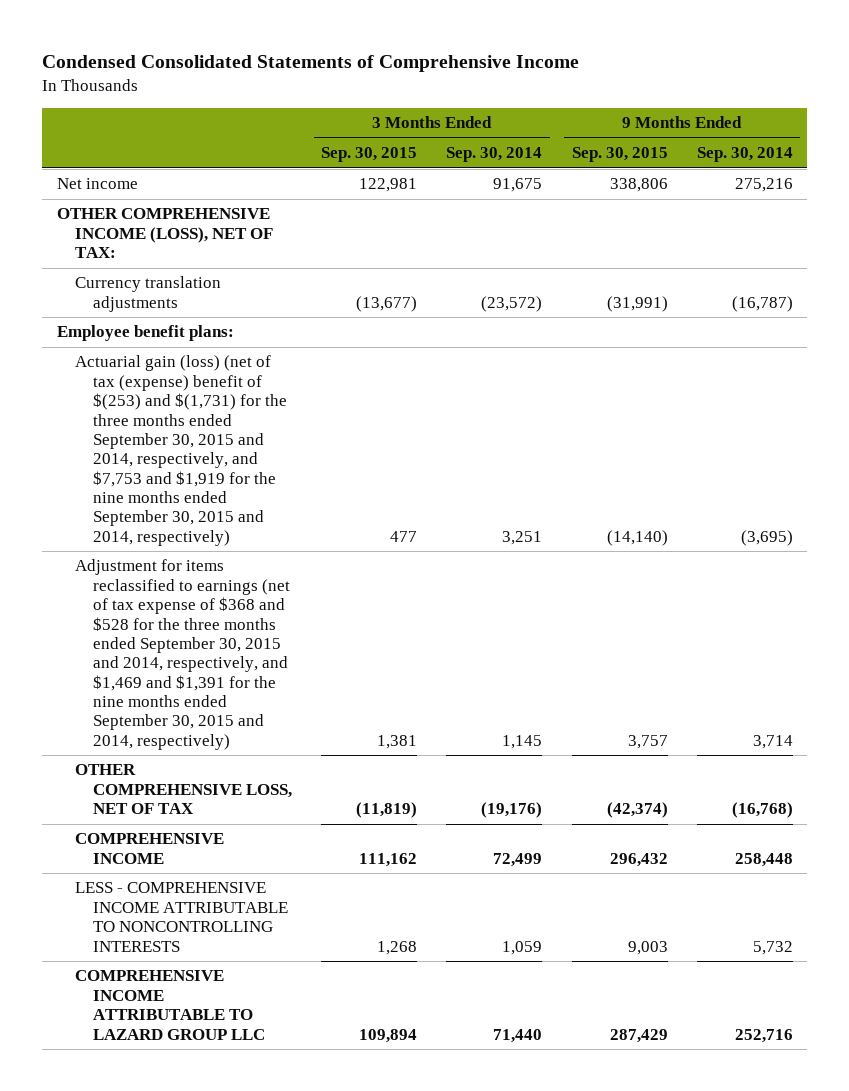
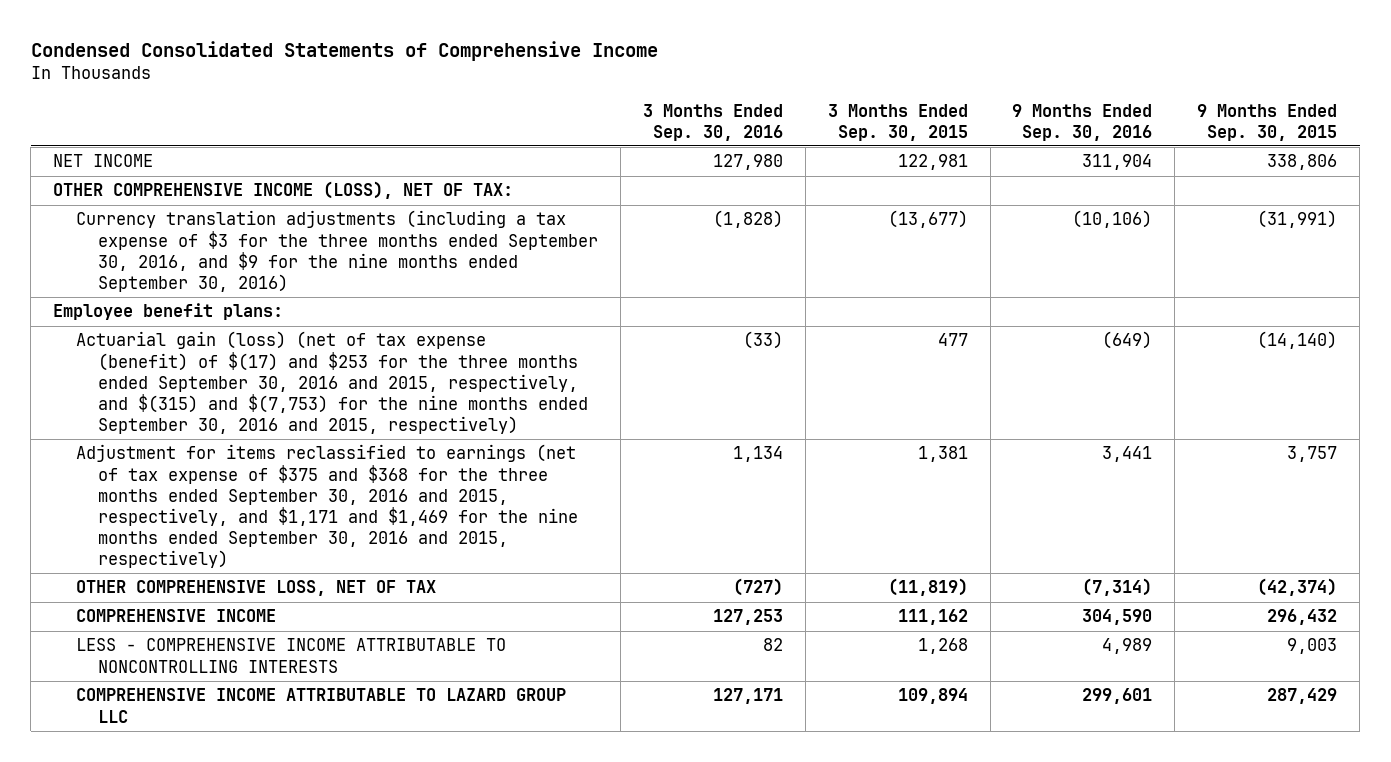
[446,147,543,163] Sep. 30, 2014 -> none
[696,147,793,163] Sep. 30, 2014 -> none
none -> [642,103,783,141] 3 Months Ended Sep. 30, 2016
none -> [1012,103,1153,141] 9 Months Ended Sep. 30, 2016
[56,178,138,190] Net income -> [53,154,154,168] NET INCOME
[74,276,221,312] Currency translation adjustments -> [75,210,598,292] Currency translation adjustments (including a tax expense of $3 for the three months ended September 30, 2016, and $9 for the nine months ended September 30, 2016)
[74,355,288,546] Actuarial gain (loss) (net of tax (expense) benefit of $(253) and $(1,731) for the three months ended September 30, 2015 and 2014, respectively, and $7,753 and $1,919 for the nine months ended September 30, 2015 and 2014, respectively) -> [75,331,588,434] Actuarial gain (loss) (net of tax expense (benefit) of $(17) and $253 for the three months ended September 30, 2016 and 2015, respectively, and $(315) and $(7,753) for the nine months ended September 30, 2016 and 2015, respectively)
[74,559,291,750] Adjustment for items reclassified to earnings (net of tax expense of $368 and $528 for the three months ended September 30, 2015 and 2014, respectively, and $1,469 and $1,391 for the nine months ended September 30, 2015 and 2014, respectively) -> [75,444,578,569] Adjustment for items reclassified to earnings (net of tax expense of $375 and $368 for the three months ended September 30, 2016 and 2015, respectively, and $1,171 and $1,469 for the nine months ended September 30, 2016 and 2015, respectively)

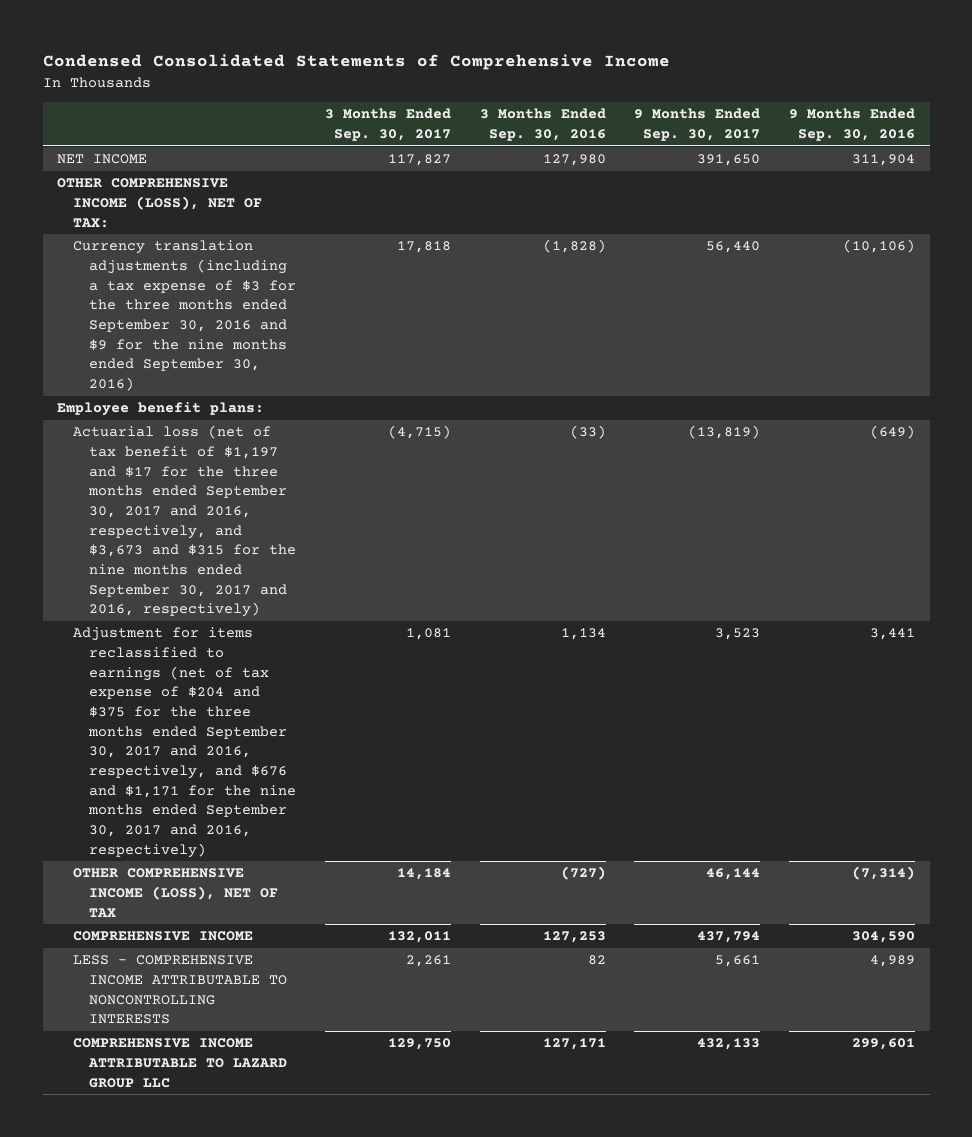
[827,103,968,141] 3 Months Ended Sep. 30, 2015 -> none
[1197,103,1338,141] 9 Months Ended Sep. 30, 2015 -> none
none -> [324,108,451,142] 3 Months Ended Sep. 30, 2017
none -> [634,108,761,142] 9 Months Ended Sep. 30, 2017
[75,210,598,292] Currency translation adjustments (including a tax expense of $3 for the three months ended September 30, 2016, and $9 for the nine months ended September 30, 2016) -> [73,240,297,392] Currency translation adjustments (including a tax expense of $3 for the three months ended September 30, 2016 and $9 for the nine months ended September 30, 2016)
[75,331,588,434] Actuarial gain (loss) (net of tax expense (benefit) of $(17) and $253 for the three months ended September 30, 2016 and 2015, respectively, and $(315) and $(7,753) for the nine months ended September 30, 2016 and 2015, respectively) -> [73,425,297,618] Actuarial loss (net of tax benefit of $1,197 and $17 for the three months ended September 30, 2017 and 2016, respectively, and $3,673 and $315 for the nine months ended September 30, 2017 and 2016, respectively)
[75,444,578,569] Adjustment for items reclassified to earnings (net of tax expense of $375 and $368 for the three months ended September 30, 2016 and 2015, respectively, and $1,171 and $1,469 for the nine months ended September 30, 2016 and 2015, respectively) -> [73,627,297,858] Adjustment for items reclassified to earnings (net of tax expense of $204 and $375 for the three months ended September 30, 2017 and 2016, respectively, and $676 and $1,171 for the nine months ended September 30, 2017 and 2016, respectively)
[75,580,436,597] OTHER COMPREHENSIVE LOSS, NET OF TAX -> [73,868,279,917] OTHER COMPREHENSIVE INCOME (LOSS), NET OF TAX

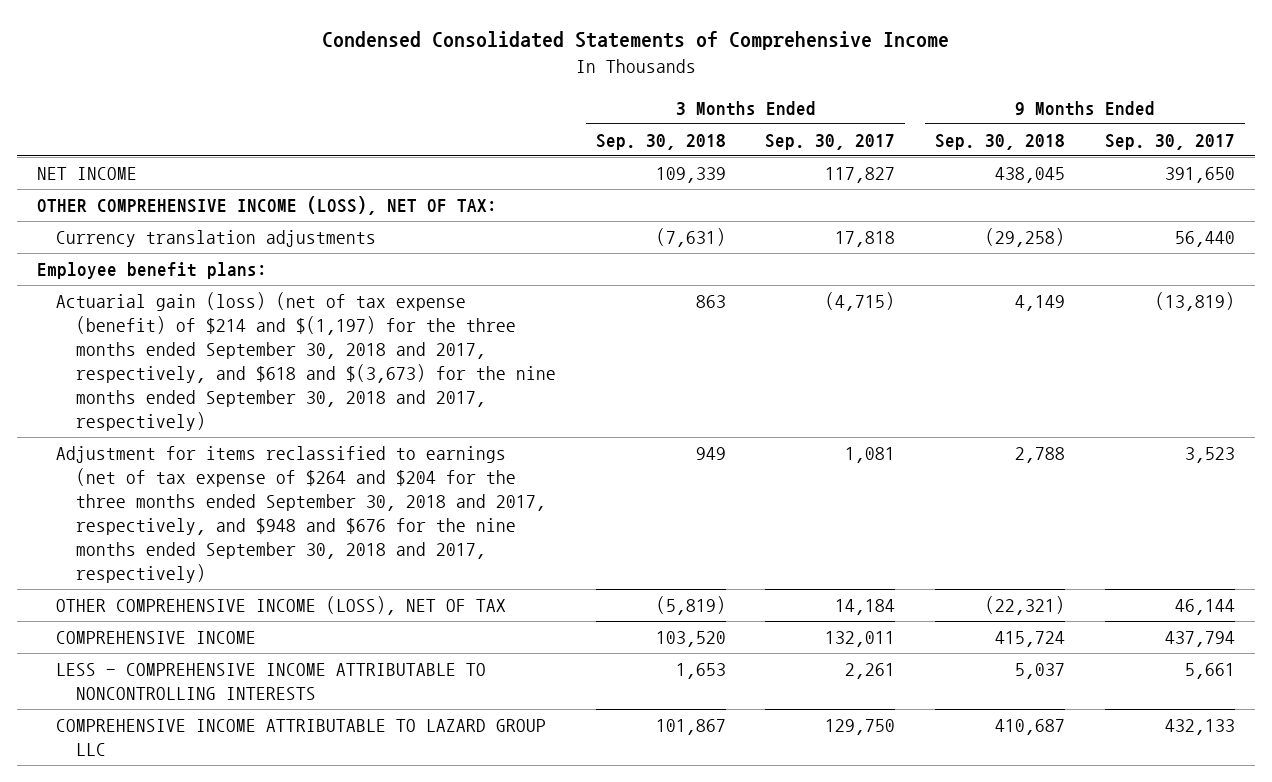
[479,108,606,142] 3 Months Ended Sep. 30, 2016 -> none
[789,108,916,142] 9 Months Ended Sep. 30, 2016 -> none
none -> [595,133,726,150] Sep. 30, 2018
none -> [935,133,1066,150] Sep. 30, 2018
[73,240,297,392] Currency translation adjustments (including a tax expense of $3 for the three months ended September 30, 2016 and $9 for the nine months ended September 30, 2016) -> [56,230,377,248] Currency translation adjustments
[73,425,297,618] Actuarial loss (net of tax benefit of $1,197 and $17 for the three months ended September 30, 2017 and 2016, respectively, and $3,673 and $315 for the nine months ended September 30, 2017 and 2016, respectively) -> [56,292,556,432] Actuarial gain (loss) (net of tax expense (benefit) of $214 and $(1,197) for the three months ended September 30, 2018 and 2017, respectively, and $618 and $(3,673) for the nine months ended September 30, 2018 and 2017, respectively)
[73,627,297,858] Adjustment for items reclassified to earnings (net of tax expense of $204 and $375 for the three months ended September 30, 2017 and 2016, respectively, and $676 and $1,171 for the nine months ended September 30, 2017 and 2016, respectively) -> [56,446,546,584] Adjustment for items reclassified to earnings (net of tax expense of $264 and $204 for the three months ended September 30, 2018 and 2017, respectively, and $948 and $676 for the nine months ended September 30, 2018 and 2017, respectively)

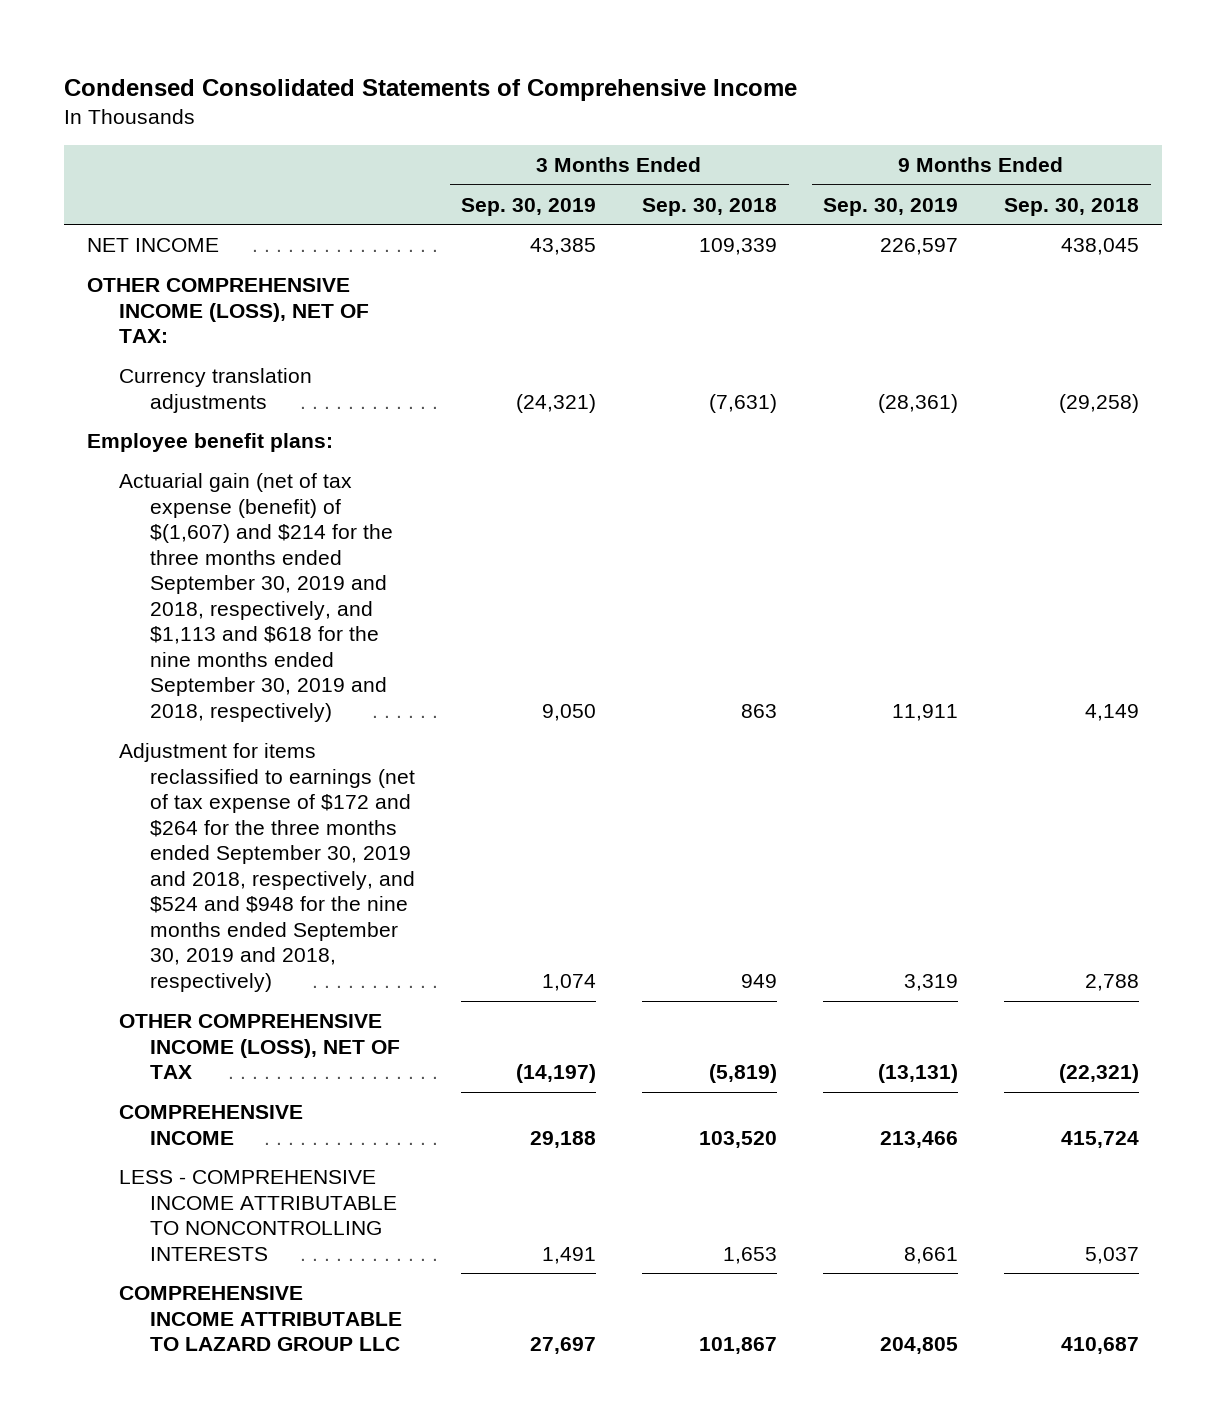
[765,133,896,150] Sep. 30, 2017 -> none
[1105,133,1236,150] Sep. 30, 2017 -> none
none -> [461,197,597,216] Sep. 30, 2019
none -> [823,197,959,216] Sep. 30, 2019
[56,292,556,432] Actuarial gain (loss) (net of tax expense (benefit) of $214 and $(1,197) for the three months ended September 30, 2018 and 2017, respectively, and $618 and $(3,673) for the nine months ended September 30, 2018 and 2017, respectively) -> [118,473,394,722] Actuarial gain (net of tax expense (benefit) of $(1,607) and $214 for the three months ended September 30, 2019 and 2018, respectively, and $1,113 and $618 for the nine months ended September 30, 2019 and 2018, respectively)
[56,446,546,584] Adjustment for items reclassified to earnings (net of tax expense of $264 and $204 for the three months ended September 30, 2018 and 2017, respectively, and $948 and $676 for the nine months ended September 30, 2018 and 2017, respectively) -> [118,743,416,992] Adjustment for items reclassified to earnings (net of tax expense of $172 and $264 for the three months ended September 30, 2019 and 2018, respectively, and $524 and $948 for the nine months ended September 30, 2019 and 2018, respectively)

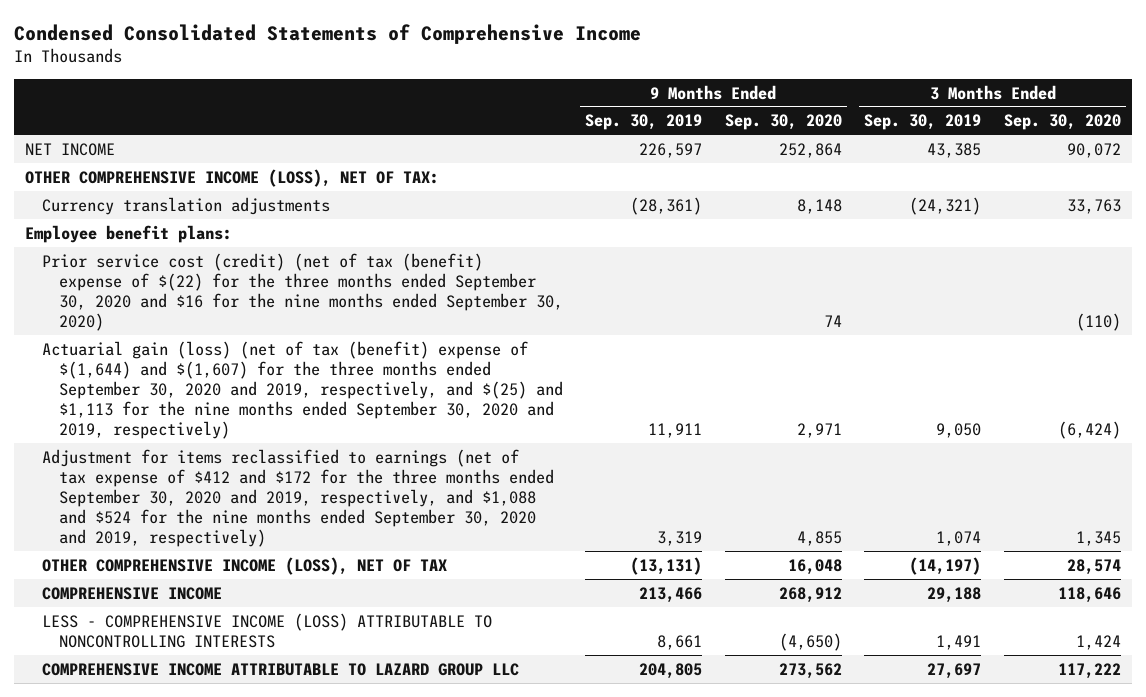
[642,197,778,216] Sep. 30, 2018 -> none
[1004,197,1140,216] Sep. 30, 2018 -> none
none -> [724,114,842,131] Sep. 30, 2020
none -> [1003,114,1121,131] Sep. 30, 2020
none -> [41,252,563,331] Prior service cost (credit) (net of tax (benefit) expense of $(22) for the three months ended September 30, 2020 and $16 for the nine months ended September 30, 2020)
[118,473,394,722] Actuarial gain (net of tax expense (benefit) of $(1,607) and $214 for the three months ended September 30, 2019 and 2018, respectively, and $1,113 and $618 for the nine months ended September 30, 2019 and 2018, respectively) -> [41,340,563,439] Actuarial gain (loss) (net of tax (benefit) expense of $(1,644) and $(1,607) for the three months ended September 30, 2020 and 2019, respectively, and $(25) and $1,113 for the nine months ended September 30, 2020 and 2019, respectively)
[118,743,416,992] Adjustment for items reclassified to earnings (net of tax expense of $172 and $264 for the three months ended September 30, 2019 and 2018, respectively, and $524 and $948 for the nine months ended September 30, 2019 and 2018, respectively) -> [41,448,554,547] Adjustment for items reclassified to earnings (net of tax expense of $412 and $172 for the three months ended September 30, 2020 and 2019, respectively, and $1,088 and $524 for the nine months ended September 30, 2020 and 2019, respectively)
[118,1170,398,1261] LESS - COMPREHENSIVE INCOME ATTRIBUTABLE TO NONCONTROLLING INTERESTS -> [41,612,492,648] LESS - COMPREHENSIVE INCOME (LOSS) ATTRIBUTABLE TO NONCONTROLLING INTERESTS

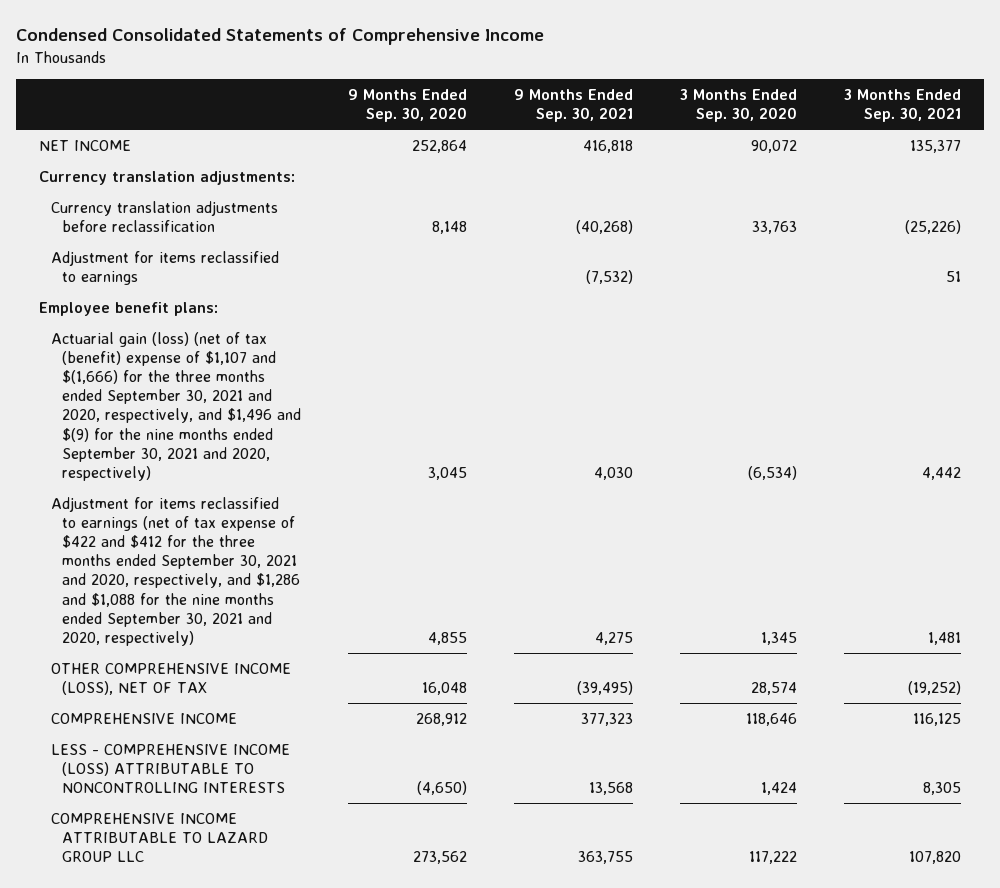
[585,114,703,131] Sep. 30, 2019 -> none
[864,114,982,131] Sep. 30, 2019 -> none
none -> [513,89,633,123] 9 Months Ended Sep. 30, 2021
none -> [843,89,961,123] 3 Months Ended Sep. 30, 2021
[24,168,439,187] OTHER COMPREHENSIVE INCOME (LOSS), NET OF TAX: -> none
none -> [39,171,296,186] Currency translation adjustments:
[41,196,330,215] Currency translation adjustments -> [50,201,278,233] Currency translation adjustments before reclassification
none -> [50,251,279,286] Adjustment for items reclassified to earnings
[41,252,563,331] Prior service cost (credit) (net of tax (benefit) expense of $(22) for the three months ended September 30, 2020 and $16 for the nine months ended September 30, 2020) -> none
[41,340,563,439] Actuarial gain (loss) (net of tax (benefit) expense of $(1,644) and $(1,607) for the three months ended September 30, 2020 and 2019, respectively, and $(25) and $1,113 for the nine months ended September 30, 2020 and 2019, respectively) -> [50,332,302,481] Actuarial gain (loss) (net of tax (benefit) expense of $1,107 and $(1,666) for the three months ended September 30, 2021 and 2020, respectively, and $1,496 and $(9) for the nine months ended September 30, 2021 and 2020, respectively)
[796,422,842,438] 2,971 -> [428,466,468,480] 3,045
[1057,420,1121,439] (6,424) -> [747,465,797,480] (6,534)
[41,448,554,547] Adjustment for items reclassified to earnings (net of tax expense of $412 and $172 for the three months ended September 30, 2020 and 2019, respectively, and $1,088 and $524 for the nine months ended September 30, 2020 and 2019, respectively) -> [50,497,301,646] Adjustment for items reclassified to earnings (net of tax expense of $422 and $412 for the three months ended September 30, 2021 and 2020, respectively, and $1,286 and $1,088 for the nine months ended September 30, 2021 and 2020, respectively)

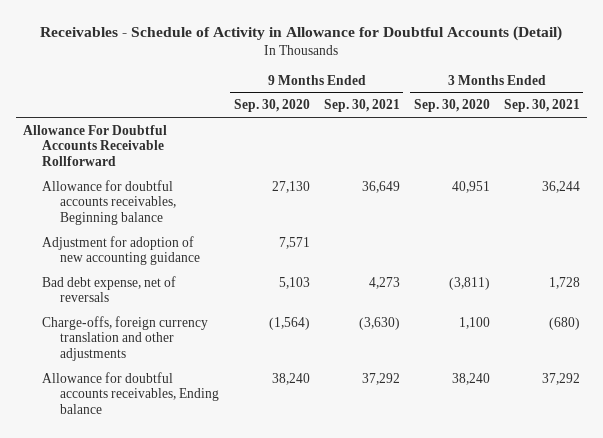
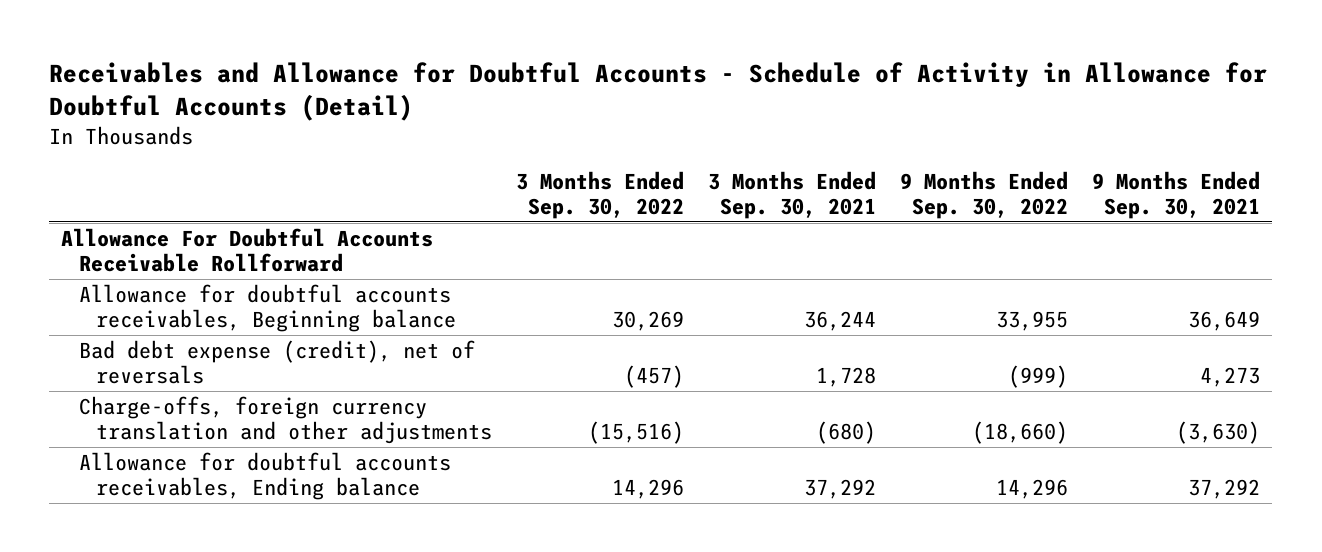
[40,25,563,41] Receivables - Schedule of Activity in Allowance for Doubtful Accounts (Detail) -> [49,62,1268,122] Receivables and Allowance for Doubtful Accounts - Schedule of Activity in Allowance for Doubtful Accounts (Detail)
[233,99,310,113] Sep. 30, 2020 -> none
[413,99,490,113] Sep. 30, 2020 -> none
none -> [516,170,685,219] 3 Months Ended Sep. 30, 2022
none -> [900,170,1069,219] 9 Months Ended Sep. 30, 2022
[41,235,201,266] Adjustment for adoption of new accounting guidance -> none
[41,275,176,303] Bad debt expense, net of reversals -> [78,339,475,385] Bad debt expense (credit), net of reversals

